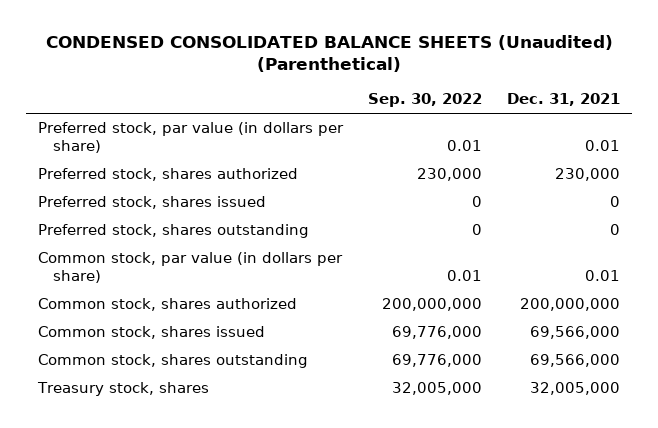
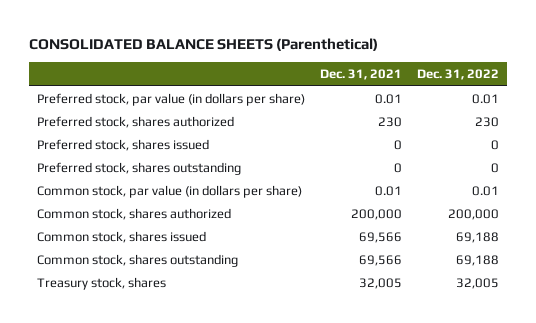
[46,35,614,73] CONDENSED CONSOLIDATED BALANCE SHEETS (Unaudited) (Parenthetical) -> [29,38,379,52] CONSOLIDATED BALANCE SHEETS (Parenthetical)
[368,93,483,108] Sep. 30, 2022 -> none
none -> [417,69,500,81] Dec. 31, 2022
[554,168,620,182] 230,000 -> [377,116,402,127] 230
[519,298,620,312] 200,000,000 -> [350,208,402,220] 200,000
[529,326,620,340] 69,566,000 -> [358,231,402,243] 69,566
[529,354,620,368] 69,566,000 -> [358,254,402,266] 69,566
[529,382,620,396] 32,005,000 -> [358,277,402,289] 32,005

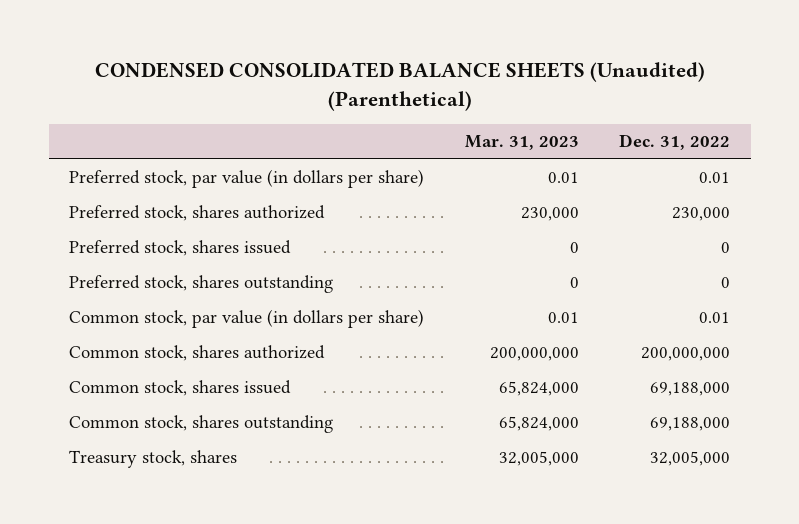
[29,38,379,52] CONSOLIDATED BALANCE SHEETS (Parenthetical) -> [94,62,705,111] CONDENSED CONSOLIDATED BALANCE SHEETS (Unaudited) (Parenthetical)
[319,69,402,81] Dec. 31, 2021 -> none
none -> [464,135,579,151] Mar. 31, 2023
[475,116,500,127] 230 -> [672,207,731,222] 230,000
[448,208,500,220] 200,000 -> [641,347,731,362] 200,000,000
[456,231,500,243] 69,188 -> [650,382,731,397] 69,188,000
[456,254,500,266] 69,188 -> [650,417,731,432] 69,188,000
[456,277,500,289] 32,005 -> [650,451,731,467] 32,005,000

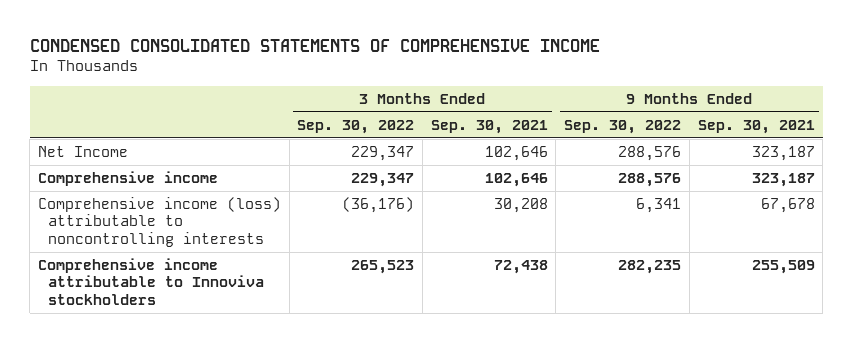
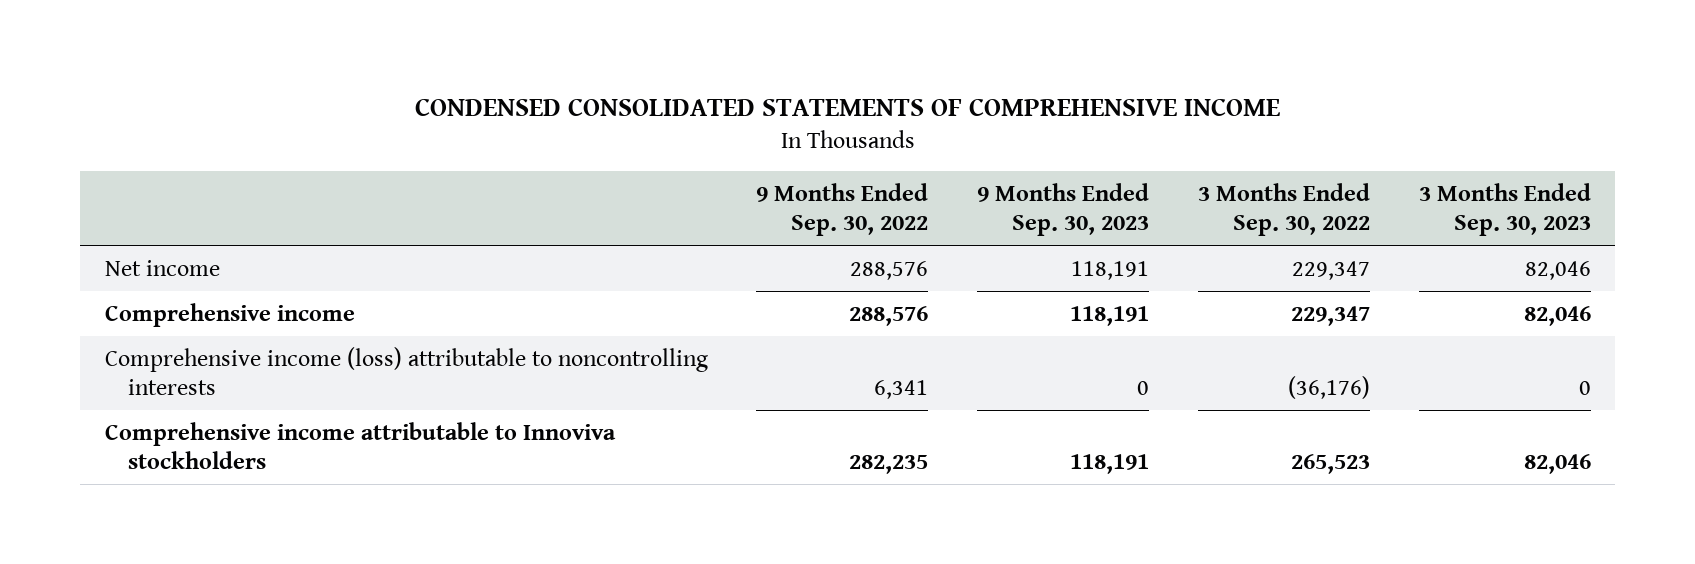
[430,119,548,134] Sep. 30, 2021 -> none
[697,119,815,134] Sep. 30, 2021 -> none
none -> [977,182,1150,237] 9 Months Ended Sep. 30, 2023
none -> [1418,182,1591,237] 3 Months Ended Sep. 30, 2023
[37,146,128,158] Net Income -> [104,259,220,276] Net income

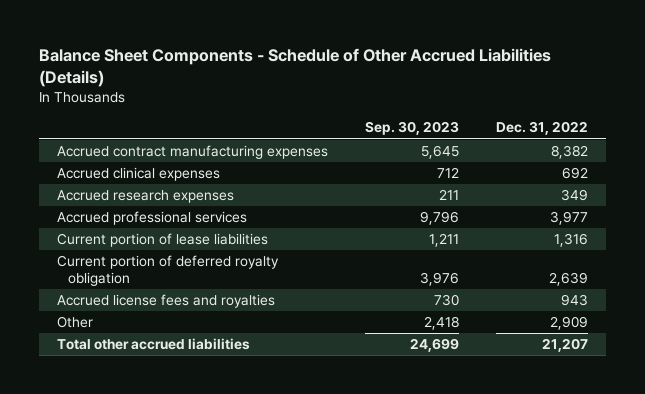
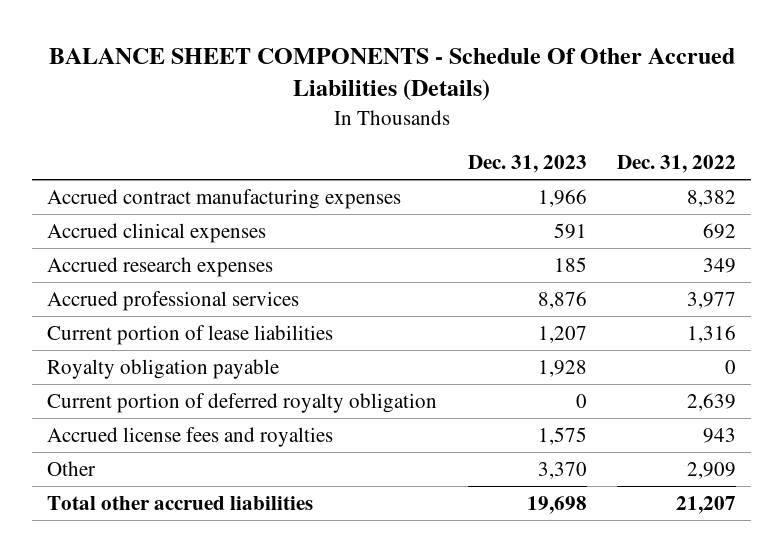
[39,47,552,87] Balance Sheet Components - Schedule of Other Accrued Liabilities (Details) -> [48,48,735,102] BALANCE SHEET COMPONENTS - Schedule Of Other Accrued Liabilities (Details)
[365,121,460,136] Sep. 30, 2023 -> none
none -> [467,155,587,174] Dec. 31, 2023
none -> [47,358,280,379] Royalty obligation payable

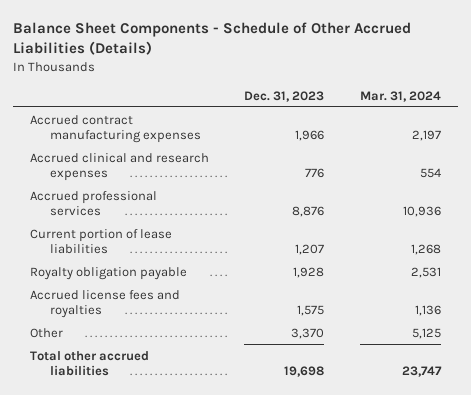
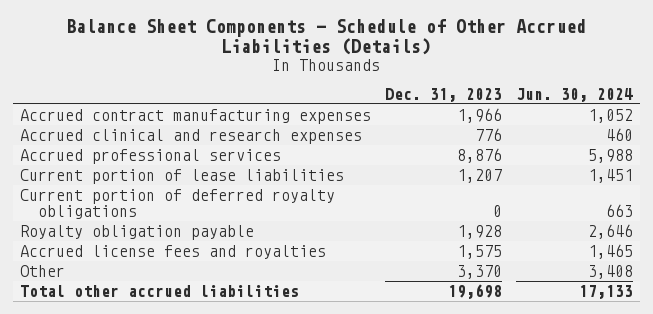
[359,90,441,102] Mar. 31, 2024 -> none
none -> [515,87,633,102] Jun. 30, 2024
none -> [19,189,335,219] Current portion of deferred royalty obligations

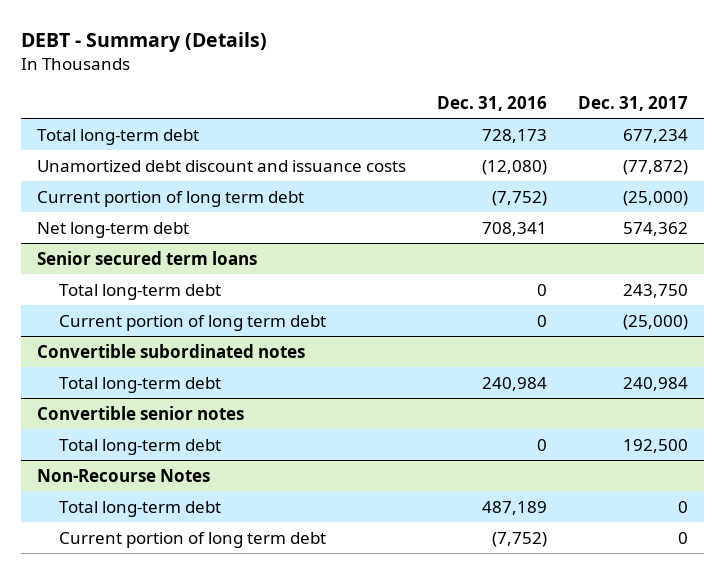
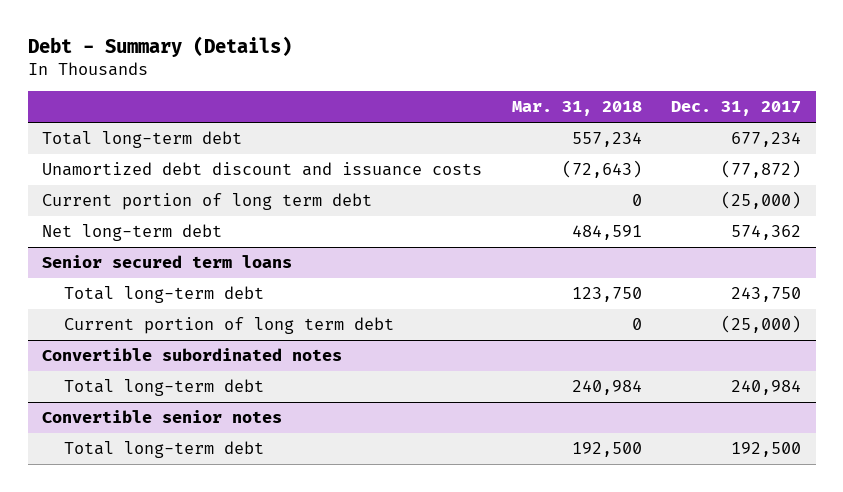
[21,32,268,53] DEBT - Summary (Details) -> [27,35,292,57] Debt - Summary (Details)
[437,95,548,111] Dec. 31, 2016 -> none
none -> [511,101,642,117] Mar. 31, 2018
[36,468,210,482] Non-Recourse Notes -> none
[58,500,221,517] Total long-term debt -> none
[58,531,326,548] Current portion of long term debt -> none

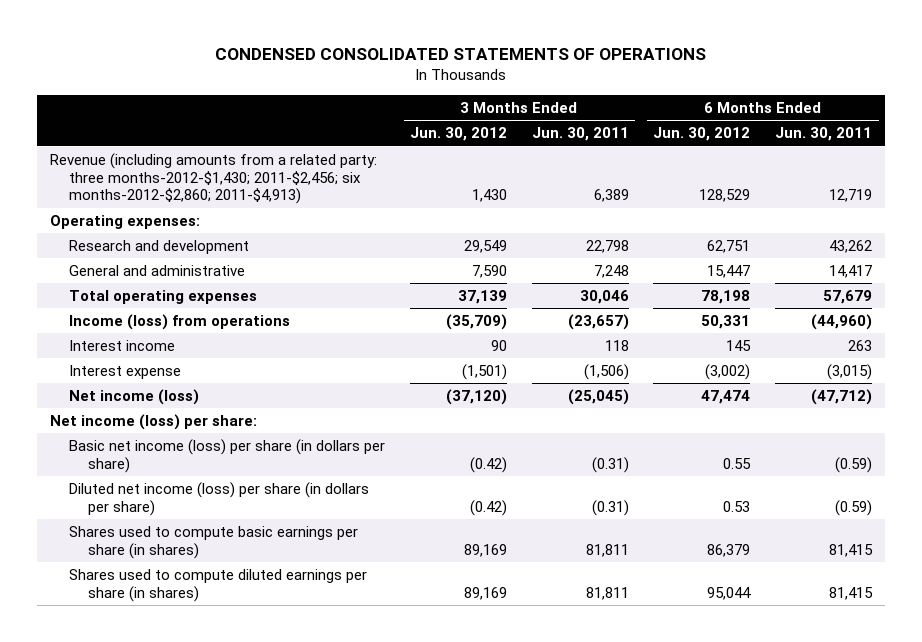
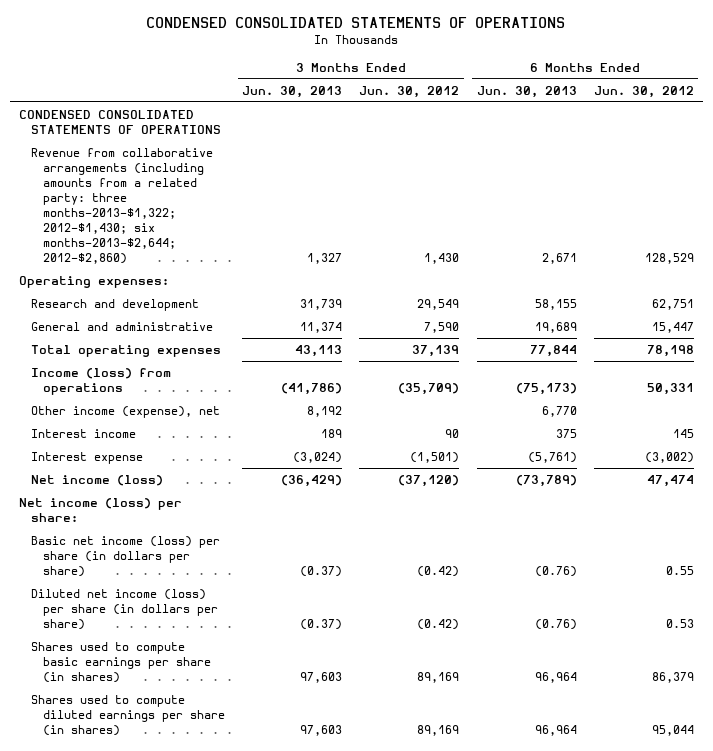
[531,127,629,142] Jun. 30, 2011 -> none
[775,127,873,142] Jun. 30, 2011 -> none
none -> [241,85,342,98] Jun. 30, 2013
none -> [476,85,577,98] Jun. 30, 2013
none -> [18,109,221,134] CONDENSED CONSOLIDATED STATEMENTS OF OPERATIONS
[49,152,377,205] Revenue (including amounts from a related party: three months-2012-$1,430; 2011-$2,456; six months-2012-$2,860; 2011-$4,913) -> [30,147,213,265] Revenue from collaborative arrangements (including amounts from a related party: three months-2013-$1,322; 2012-$1,430; six months-2013-$2,644; 2012-$2,860)
none -> [30,405,220,418] Other income (expense), net

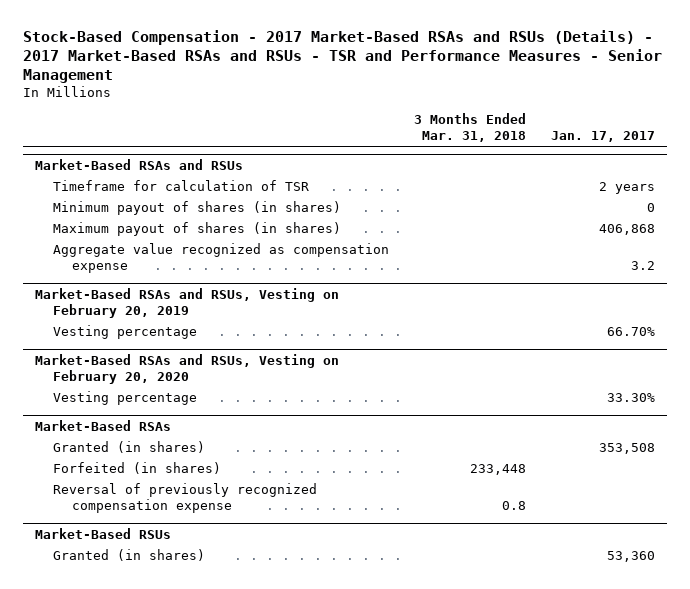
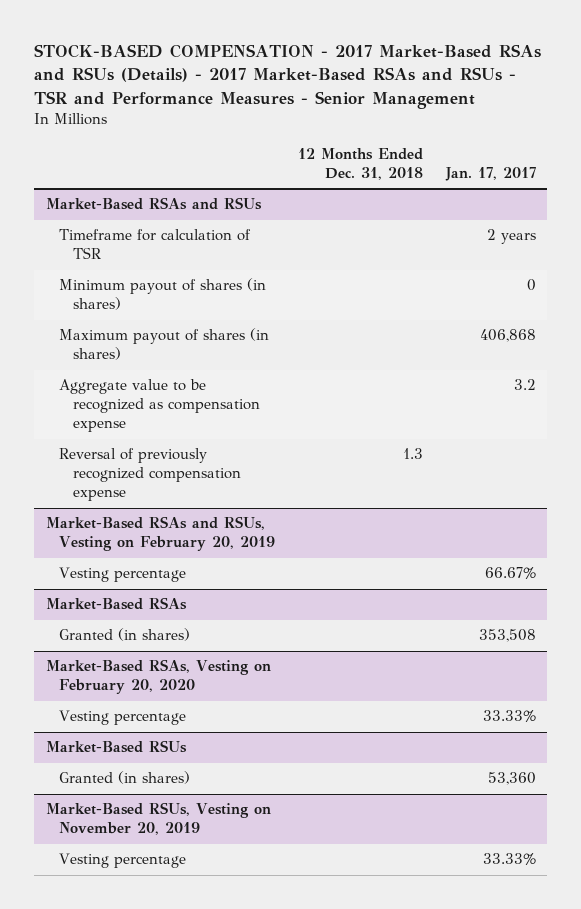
[22,29,662,84] Stock-Based Compensation - 2017 Market-Based RSAs and RSUs (Details) - 2017 Market-Based RSAs and RSUs - TSR and Performance Measures - Senior Management -> [34,44,542,109] STOCK-BASED COMPENSATION - 2017 Market-Based RSAs and RSUs (Details) - 2017 Market-Based RSAs and RSUs - TSR and Performance Measures - Senior Management
[414,113,527,143] 3 Months Ended Mar. 31, 2018 -> none
none -> [297,147,423,180] 12 Months Ended Dec. 31, 2018
[53,242,390,273] Aggregate value recognized as compensation expense -> [59,379,261,433] Aggregate value to be recognized as compensation expense
none -> [59,448,242,502] Reversal of previously recognized compensation expense
[34,353,339,384] Market-Based RSAs and RSUs, Vesting on February 20, 2020 -> none
[53,390,198,405] Vesting percentage -> none
[607,326,656,336] 66.70% -> [484,567,536,580] 66.67%
[53,461,222,474] Forfeited (in shares) -> none
[53,482,318,513] Reversal of previously recognized compensation expense -> none
none -> [45,659,271,695] Market-Based RSAs, Vesting on February 20, 2020
none -> [59,710,187,726] Vesting percentage
none -> [45,802,271,836] Market-Based RSUs, Vesting on November 20, 2019
none -> [59,853,187,869] Vesting percentage

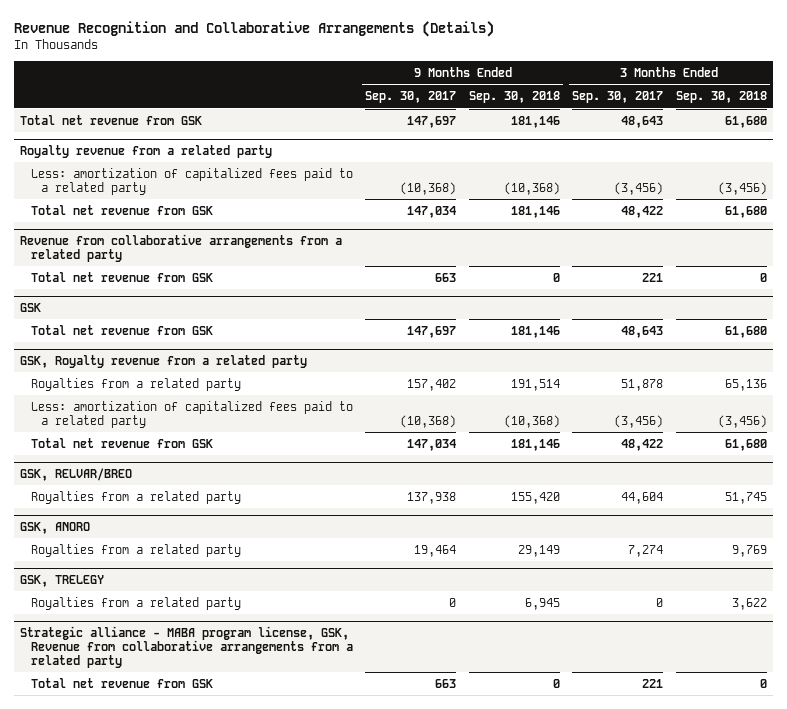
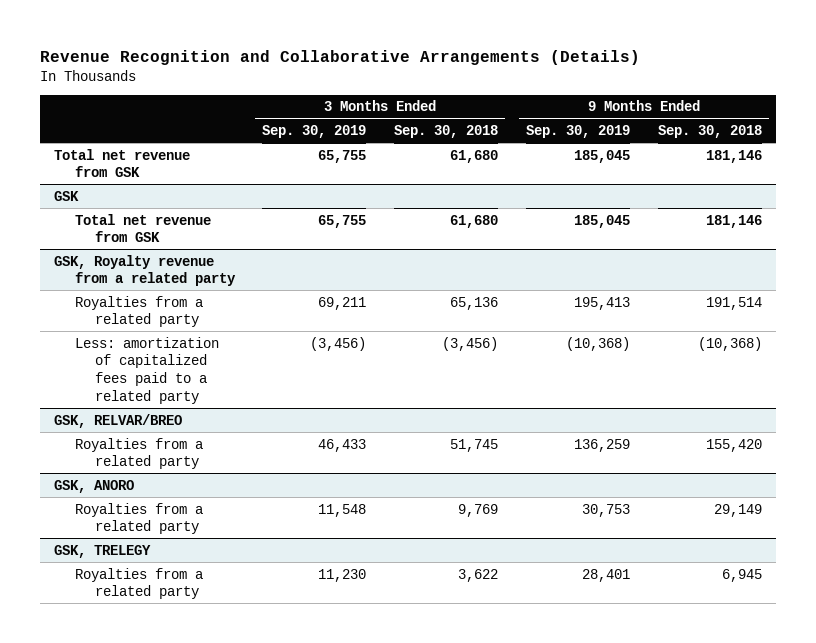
[365,91,457,104] Sep. 30, 2017 -> none
[572,91,664,104] Sep. 30, 2017 -> none
none -> [262,125,367,139] Sep. 30, 2019
none -> [525,125,630,139] Sep. 30, 2019
[20,144,273,158] Royalty revenue from a related party -> none
[30,167,353,195] Less: amortization of capitalized fees paid to a related party -> none
[30,204,213,215] Total net revenue from GSK -> none
[20,233,343,262] Revenue from collaborative arrangements from a related party -> none
[30,271,213,282] Total net revenue from GSK -> none
[30,437,213,448] Total net revenue from GSK -> none
[20,625,353,668] Strategic alliance - MABA program license, GSK, Revenue from collaborative arrangements from a related party -> none
[30,677,213,688] Total net revenue from GSK -> none

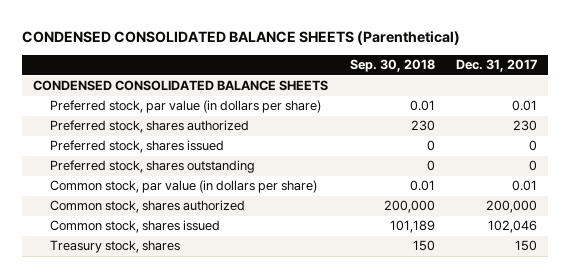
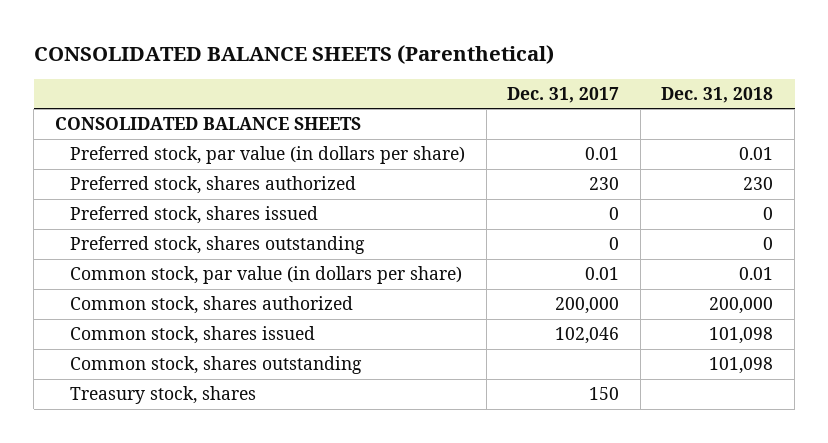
[22,31,461,46] CONDENSED CONSOLIDATED BALANCE SHEETS (Parenthetical) -> [33,45,554,65] CONSOLIDATED BALANCE SHEETS (Parenthetical)
[349,59,435,73] Sep. 30, 2018 -> none
none -> [661,86,774,103] Dec. 31, 2018
[33,80,329,92] CONDENSED CONSOLIDATED BALANCE SHEETS -> [54,117,361,131] CONSOLIDATED BALANCE SHEETS
none -> [70,356,363,375] Common stock, shares outstanding

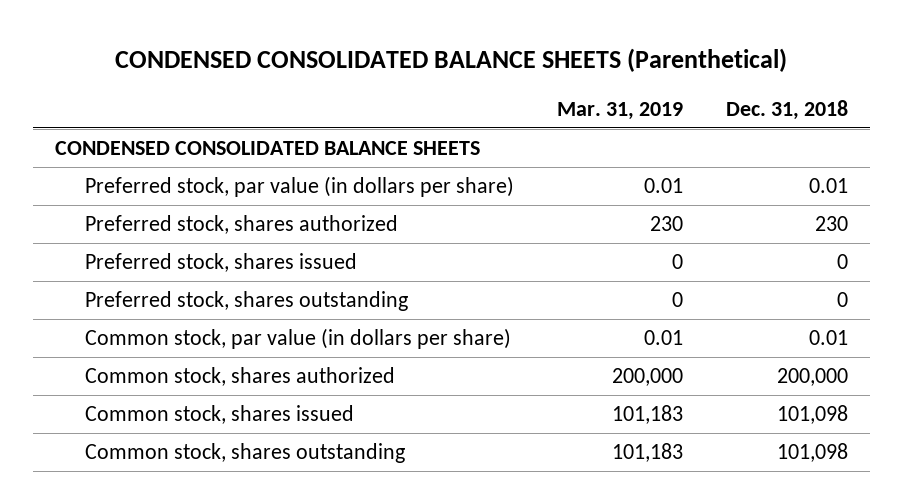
[33,45,554,65] CONSOLIDATED BALANCE SHEETS (Parenthetical) -> [115,47,788,72] CONDENSED CONSOLIDATED BALANCE SHEETS (Parenthetical)
[507,86,620,103] Dec. 31, 2017 -> none
none -> [557,101,684,120] Mar. 31, 2019
[54,117,361,131] CONSOLIDATED BALANCE SHEETS -> [54,141,480,156] CONDENSED CONSOLIDATED BALANCE SHEETS
[70,386,257,405] Treasury stock, shares -> none

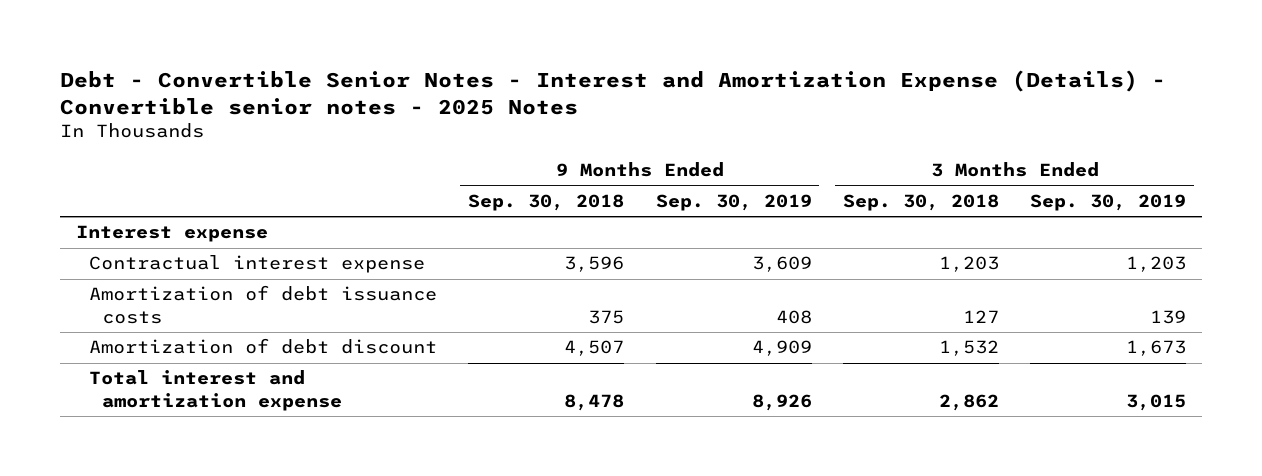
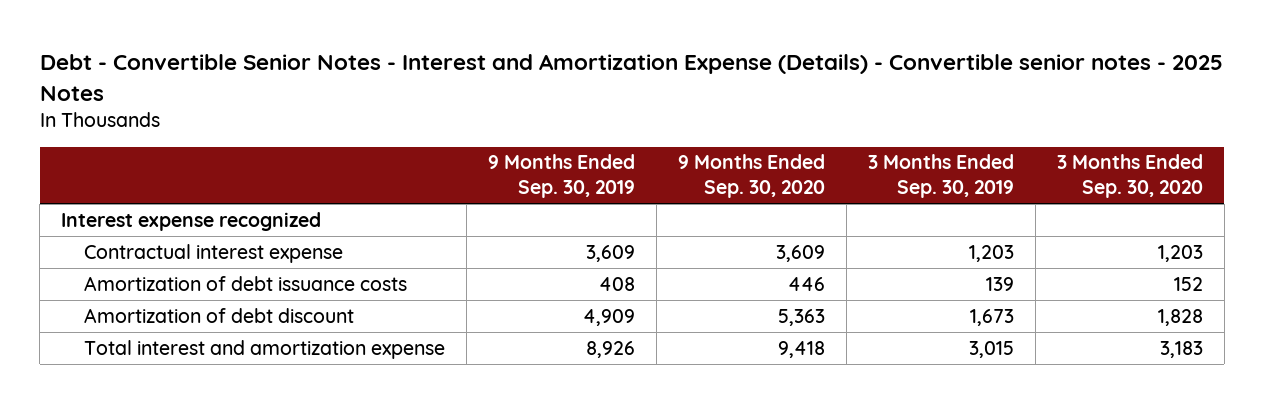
[468,193,625,211] Sep. 30, 2018 -> none
[842,193,999,211] Sep. 30, 2018 -> none
none -> [678,154,826,199] 9 Months Ended Sep. 30, 2020
none -> [1056,154,1203,199] 3 Months Ended Sep. 30, 2020
[75,225,268,243] Interest expense -> [61,211,322,231] Interest expense recognized

